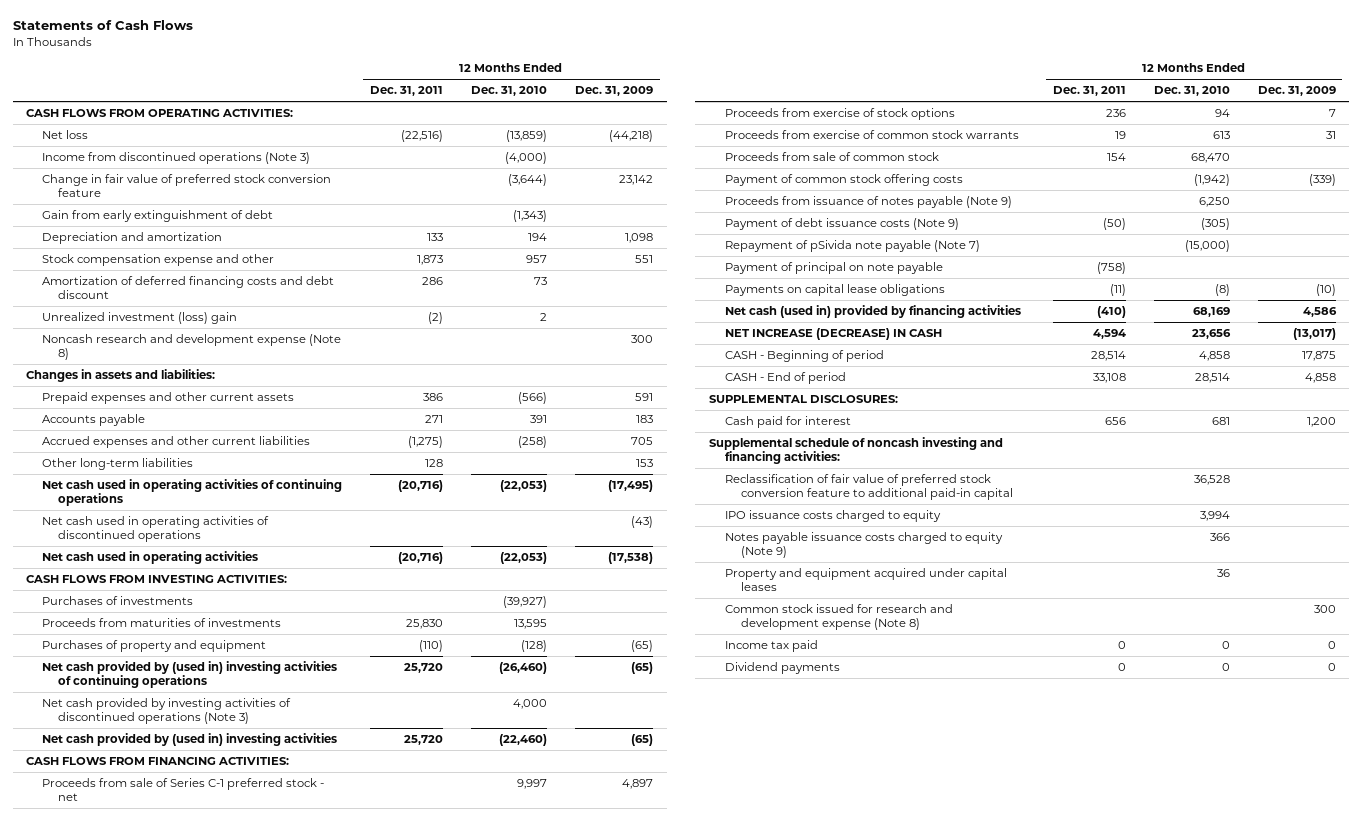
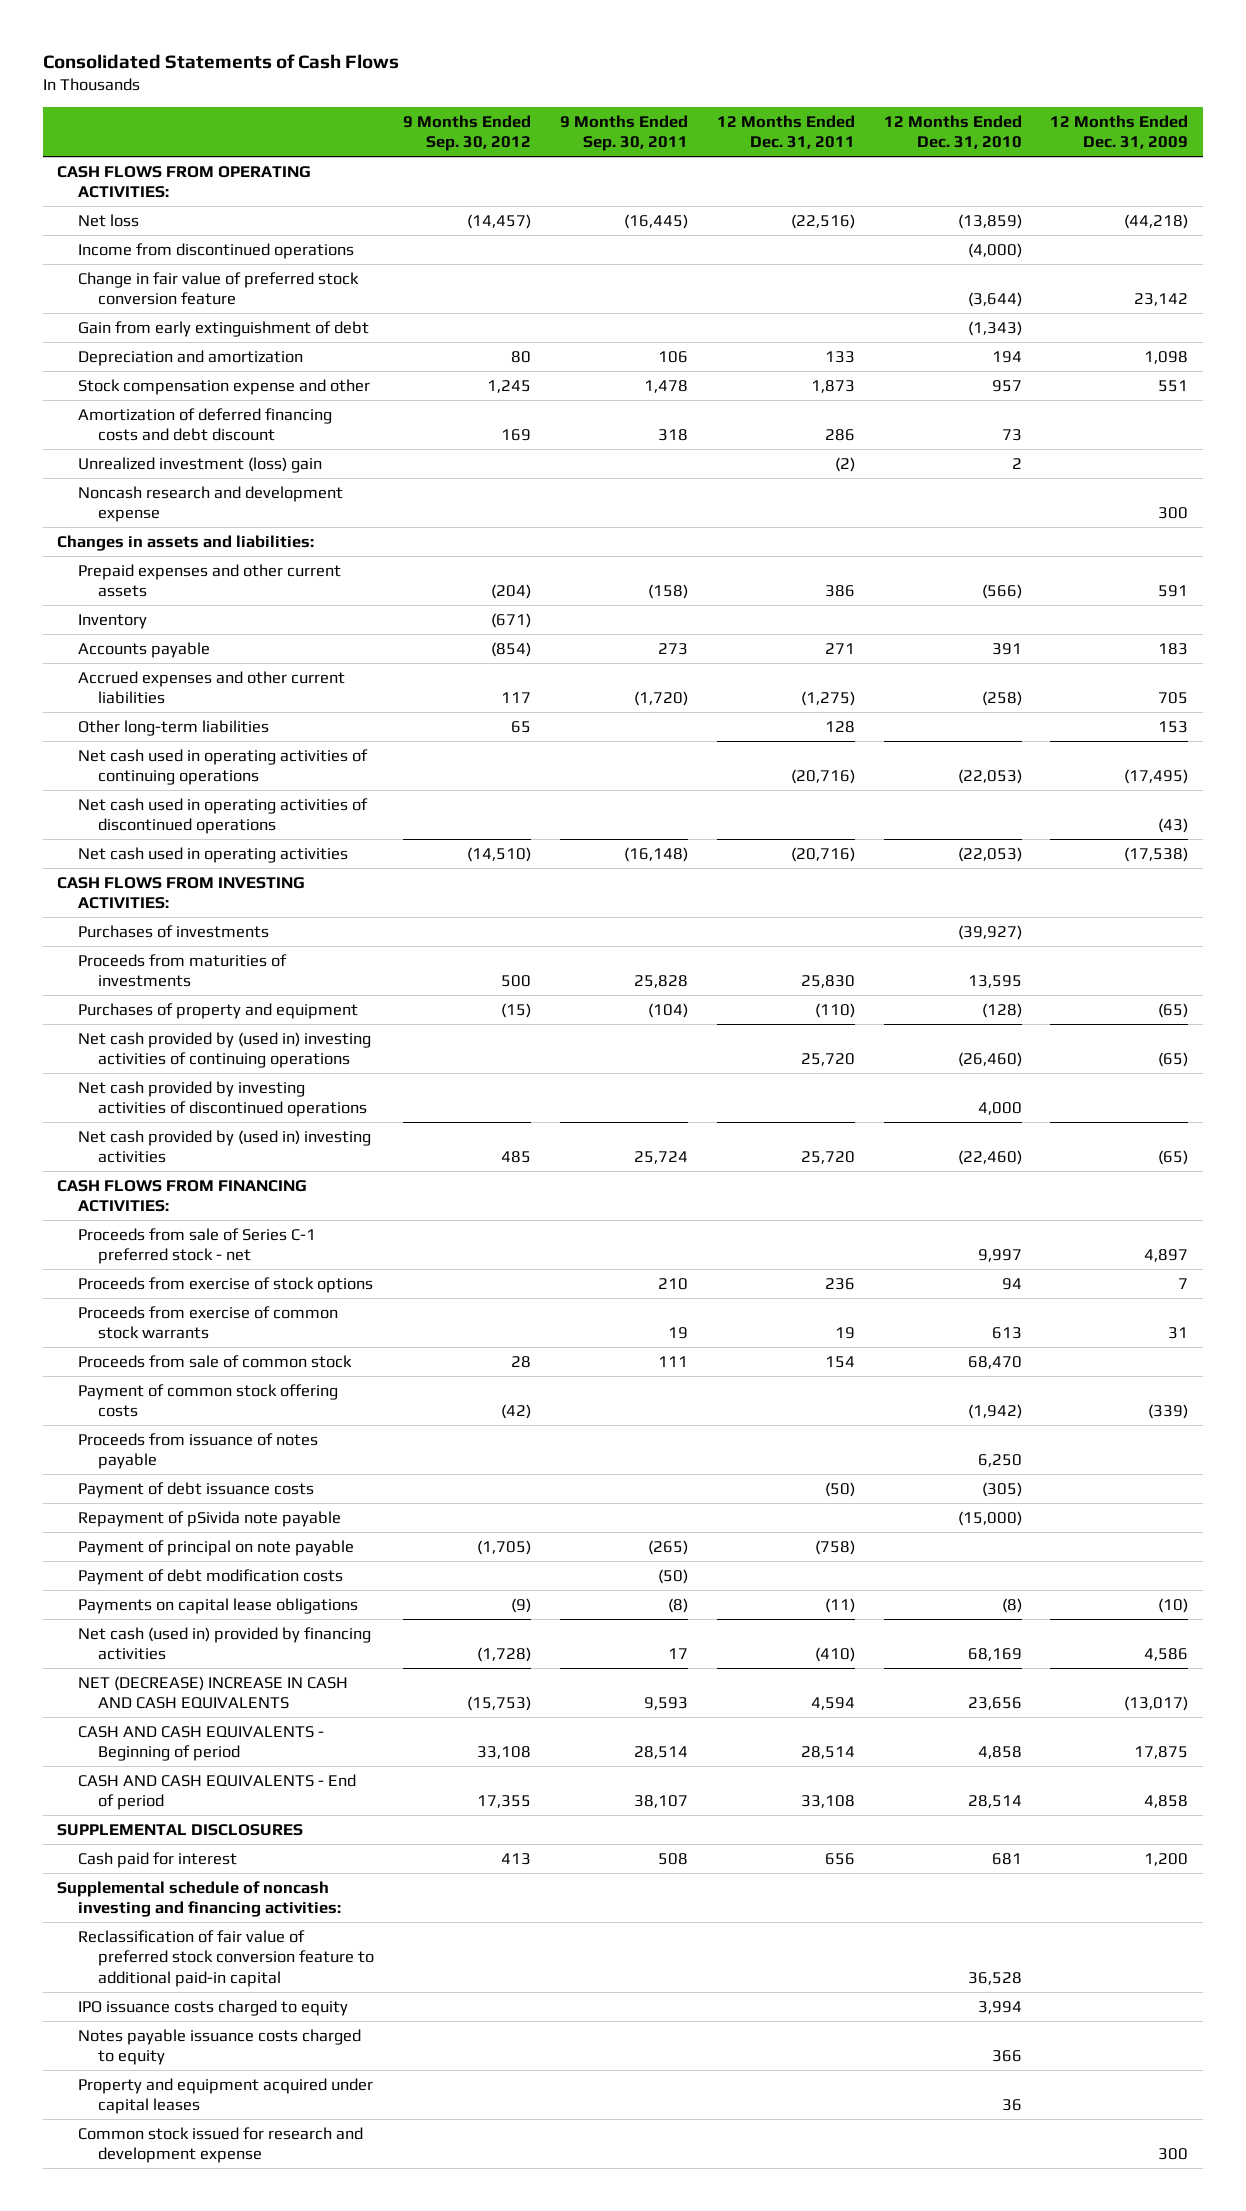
[12,20,193,31] Statements of Cash Flows -> [42,54,399,70] Consolidated Statements of Cash Flows
none -> [402,114,531,152] 9 Months Ended Sep. 30, 2012
none -> [559,114,688,152] 9 Months Ended Sep. 30, 2011
[42,152,311,165] Income from discontinued operations (Note 3) -> [77,242,354,259] Income from discontinued operations
[42,334,342,360] Noncash research and development expense (Note 8) -> [77,485,343,523] Noncash research and development expense
none -> [77,613,147,629] Inventory
[42,698,292,724] Net cash provided by investing activities of discontinued operations (Note 3) -> [77,1080,367,1118] Net cash provided by investing activities of discontinued operations
[725,196,1013,209] Proceeds from issuance of notes payable (Note 9) -> [77,1432,318,1470] Proceeds from issuance of notes payable
[725,218,960,231] Payment of debt issuance costs (Note 9) -> [77,1481,314,1498] Payment of debt issuance costs
[725,240,981,253] Repayment of pSivida note payable (Note 7) -> [77,1510,341,1527] Repayment of pSivida note payable
none -> [77,1568,343,1585] Payment of debt modification costs
[725,328,943,341] NET INCREASE (DECREASE) IN CASH -> [77,1675,348,1710] NET (DECREASE) INCREASE IN CASH AND CASH EQUIVALENTS
[725,350,885,363] CASH - Beginning of period -> [77,1725,324,1762] CASH AND CASH EQUIVALENTS - Beginning of period
[725,372,847,385] CASH - End of period -> [77,1773,356,1811] CASH AND CASH EQUIVALENTS - End of period
[709,395,899,404] SUPPLEMENTAL DISCLOSURES: -> [57,1823,304,1836] SUPPLEMENTAL DISCLOSURES
[725,532,1004,558] Notes payable issuance costs charged to equity (Note 9) -> [77,2028,361,2066] Notes payable issuance costs charged to equity
[725,640,819,653] Income tax paid -> none
[725,662,841,675] Dividend payments -> none
[725,604,954,630] Common stock issued for research and development expense (Note 8) -> [77,2126,363,2164] Common stock issued for research and development expense

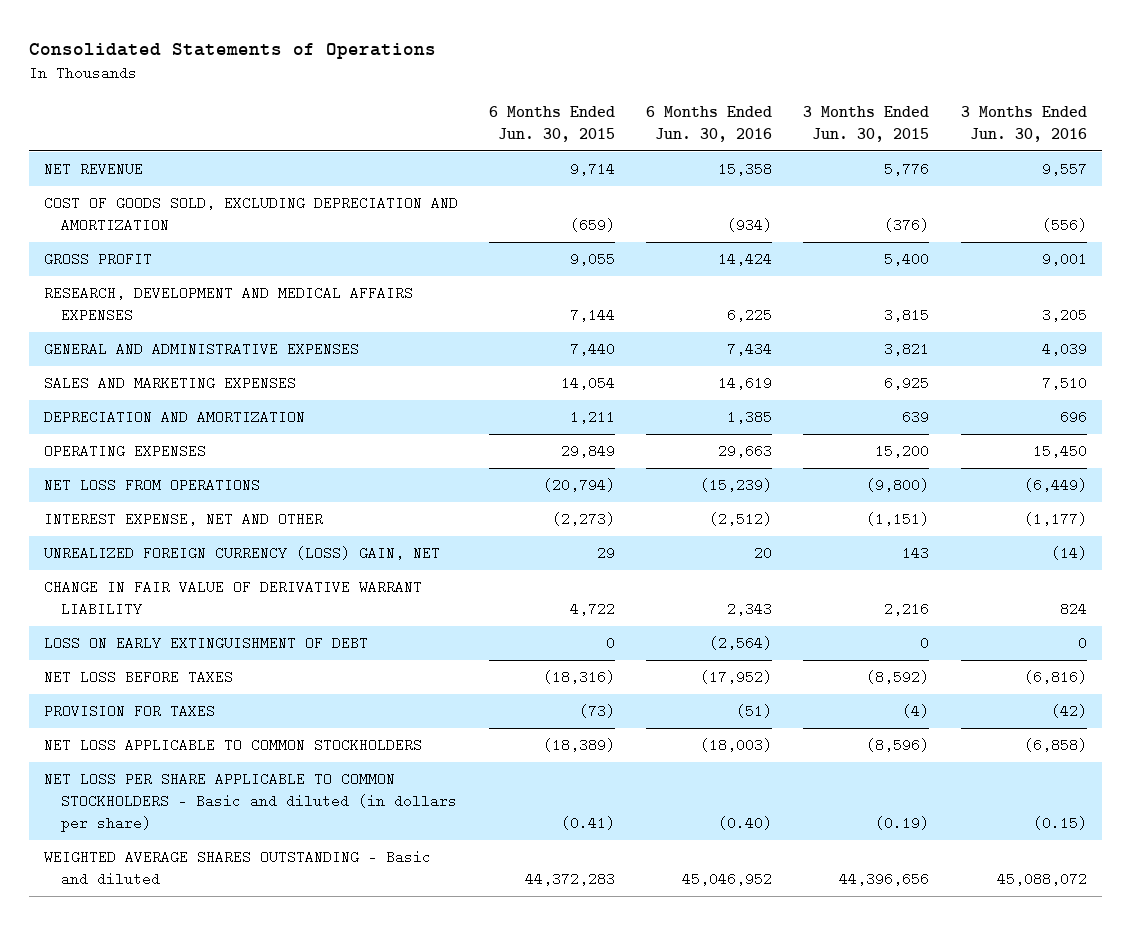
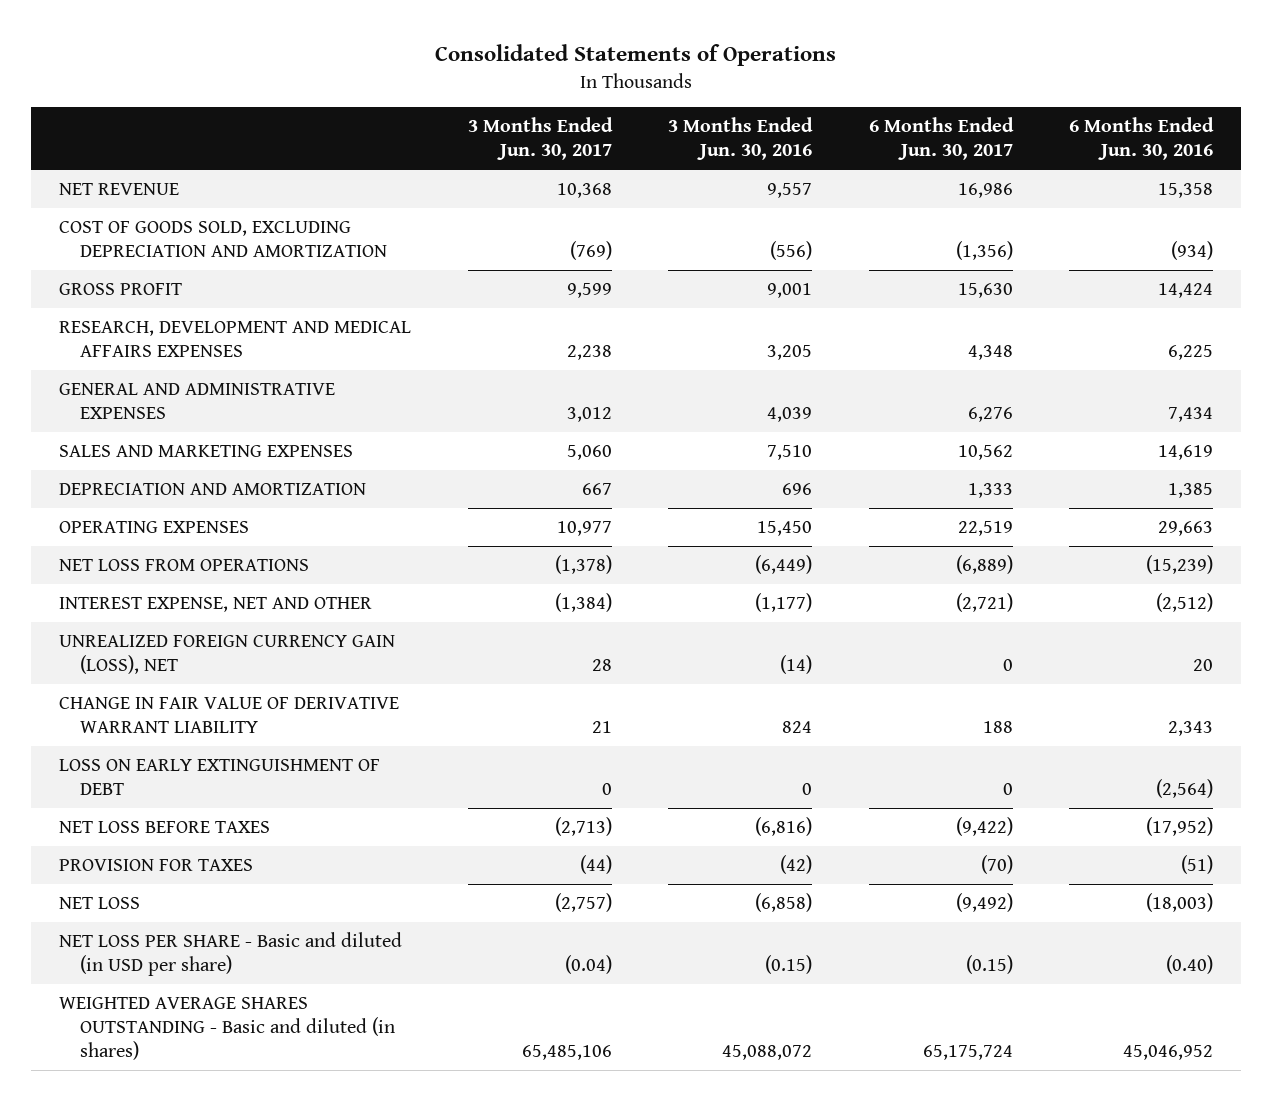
[489,105,616,142] 6 Months Ended Jun. 30, 2015 -> none
[803,105,930,142] 3 Months Ended Jun. 30, 2015 -> none
none -> [467,117,613,161] 3 Months Ended Jun. 30, 2017
none -> [868,117,1014,161] 6 Months Ended Jun. 30, 2017
[44,546,441,561] UNREALIZED FOREIGN CURRENCY (LOSS) GAIN, NET -> [59,634,396,675] UNREALIZED FOREIGN CURRENCY GAIN (LOSS), NET
[44,738,423,753] NET LOSS APPLICABLE TO COMMON STOCKHOLDERS -> [59,896,141,909] NET LOSS
[44,772,457,833] NET LOSS PER SHARE APPLICABLE TO COMMON STOCKHOLDERS - Basic and diluted (in dollars per share) -> [59,931,403,977] NET LOSS PER SHARE - Basic and diluted (in USD per share)
[44,850,432,887] WEIGHTED AVERAGE SHARES OUTSTANDING - Basic and diluted -> [59,996,396,1061] WEIGHTED AVERAGE SHARES OUTSTANDING - Basic and diluted (in shares)

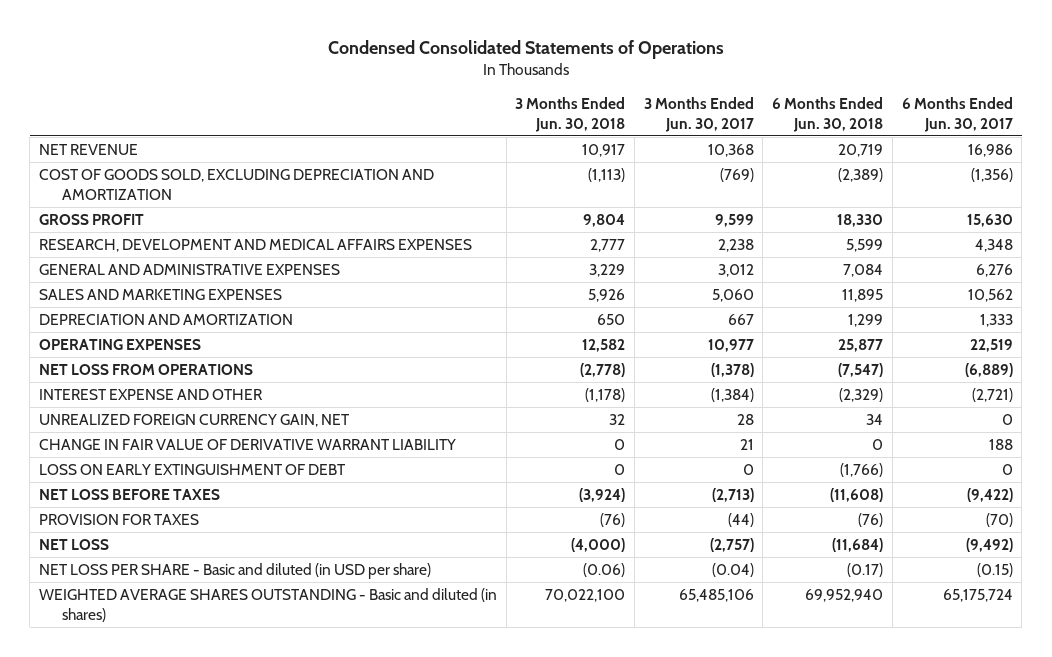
[435,44,837,67] Consolidated Statements of Operations -> [327,40,724,60] Condensed Consolidated Statements of Operations
[668,117,814,161] 3 Months Ended Jun. 30, 2016 -> none
[1069,117,1215,161] 6 Months Ended Jun. 30, 2016 -> none
none -> [515,97,626,132] 3 Months Ended Jun. 30, 2018
none -> [772,97,884,132] 6 Months Ended Jun. 30, 2018
[59,596,373,612] INTEREST EXPENSE, NET AND OTHER -> [38,389,263,401] INTEREST EXPENSE AND OTHER
[59,634,396,675] UNREALIZED FOREIGN CURRENCY GAIN (LOSS), NET -> [38,414,350,428] UNREALIZED FOREIGN CURRENCY GAIN, NET

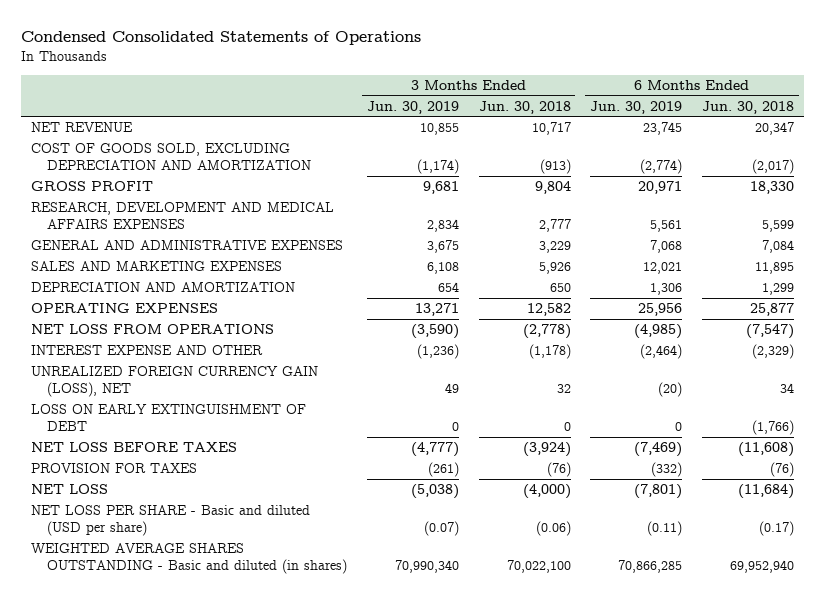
[643,97,754,132] 3 Months Ended Jun. 30, 2017 -> none
[901,97,1013,132] 6 Months Ended Jun. 30, 2017 -> none
none -> [366,100,459,114] Jun. 30, 2019
none -> [590,100,683,114] Jun. 30, 2019
[582,144,626,158] 10,917 -> [531,122,571,136] 10,717
[838,144,884,158] 20,719 -> [754,122,794,136] 20,347
[588,168,626,183] (1,113) -> [539,159,571,175] (913)
[838,168,884,183] (2,389) -> [751,159,794,175] (2,017)
[38,439,456,451] CHANGE IN FAIR VALUE OF DERIVATIVE WARRANT LIABILITY -> none
[38,414,350,428] UNREALIZED FOREIGN CURRENCY GAIN, NET -> [30,366,318,398] UNREALIZED FOREIGN CURRENCY GAIN (LOSS), NET
[38,563,431,580] NET LOSS PER SHARE - Basic and diluted (in USD per share) -> [30,505,310,537] NET LOSS PER SHARE - Basic and diluted (USD per share)

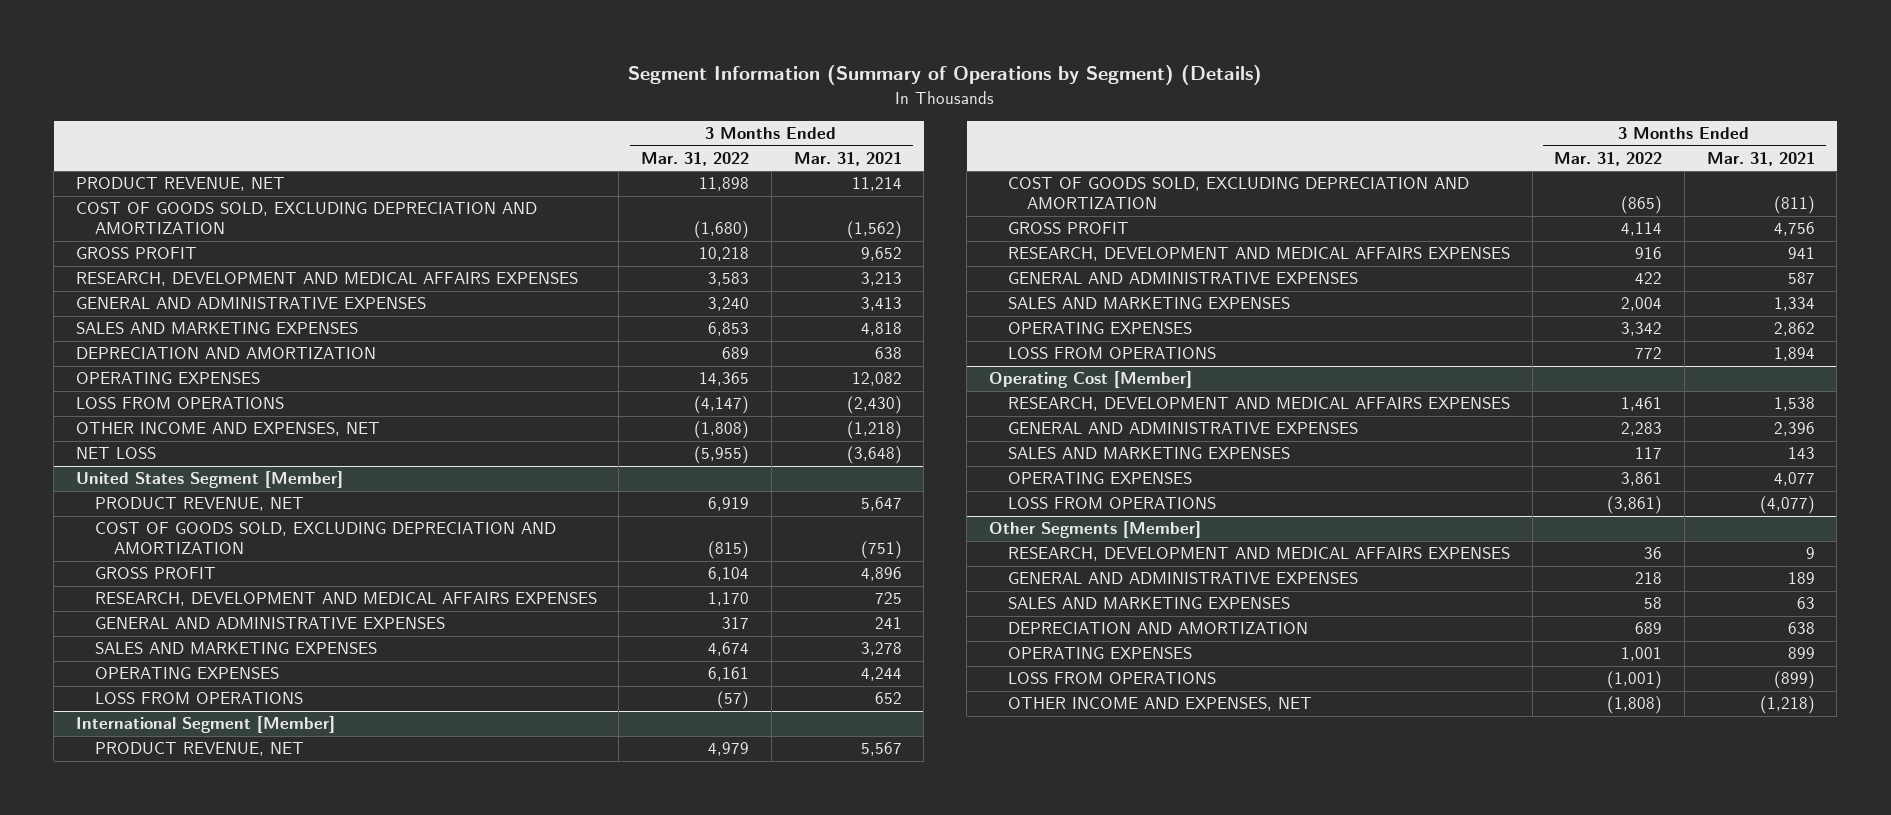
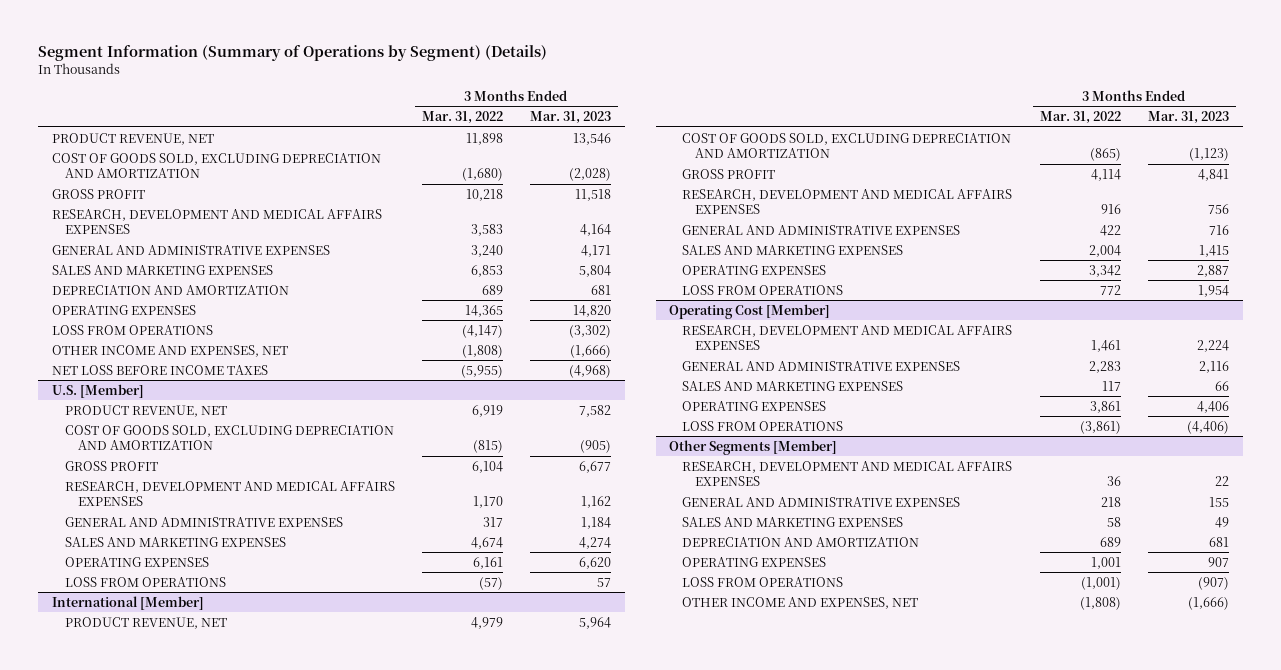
[793,151,902,166] Mar. 31, 2021 -> none
none -> [530,111,612,125] Mar. 31, 2023
[75,447,156,460] NET LOSS -> [51,364,268,375] NET LOSS BEFORE INCOME TAXES
[75,471,343,489] United States Segment [Member] -> [51,383,144,398] U.S. [Member]
[75,716,335,734] International Segment [Member] -> [51,595,204,610] International [Member]

